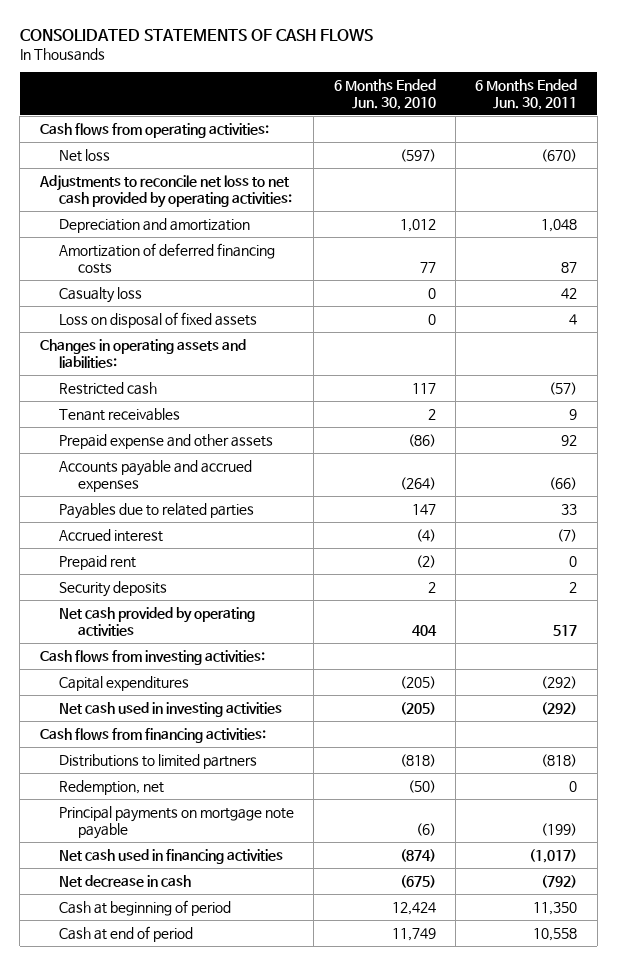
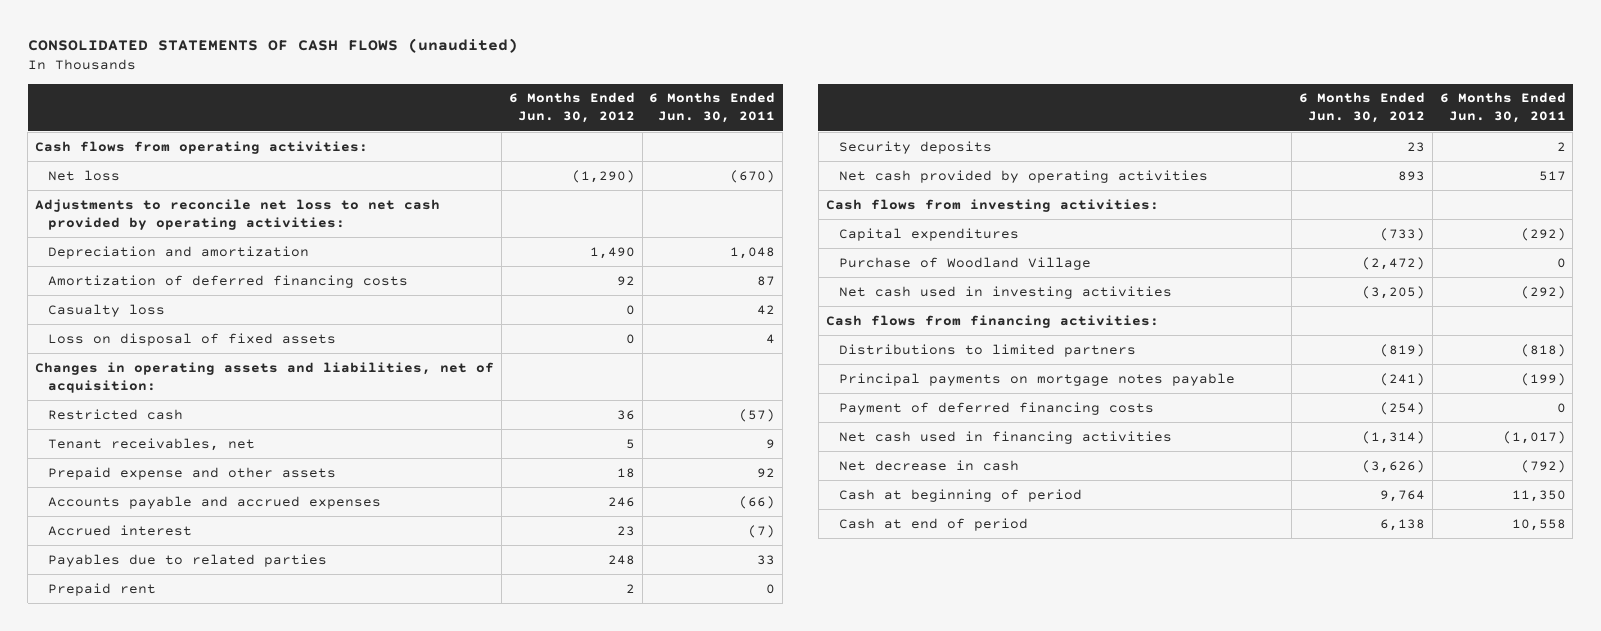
[19,28,373,41] CONSOLIDATED STATEMENTS OF CASH FLOWS -> [27,38,518,54] CONSOLIDATED STATEMENTS OF CASH FLOWS (unaudited)
[333,78,436,110] 6 Months Ended Jun. 30, 2010 -> none
none -> [508,92,635,124] 6 Months Ended Jun. 30, 2012
[39,338,246,368] Changes in operating assets and liabilities: -> [35,361,495,393] Changes in operating assets and liabilities, net of acquisition:
[59,407,181,421] Tenant receivables -> [48,437,256,451] Tenant receivables, net
[59,502,255,519] Payables due to related parties -> [48,553,328,567] Payables due to related parties
none -> [838,256,1091,270] Purchase of Woodland Village
[59,779,165,795] Redemption, net -> none
[59,805,295,839] Principal payments on mortgage note payable -> [838,372,1235,386] Principal payments on mortgage notes payable
none -> [838,401,1154,415] Payment of deferred financing costs

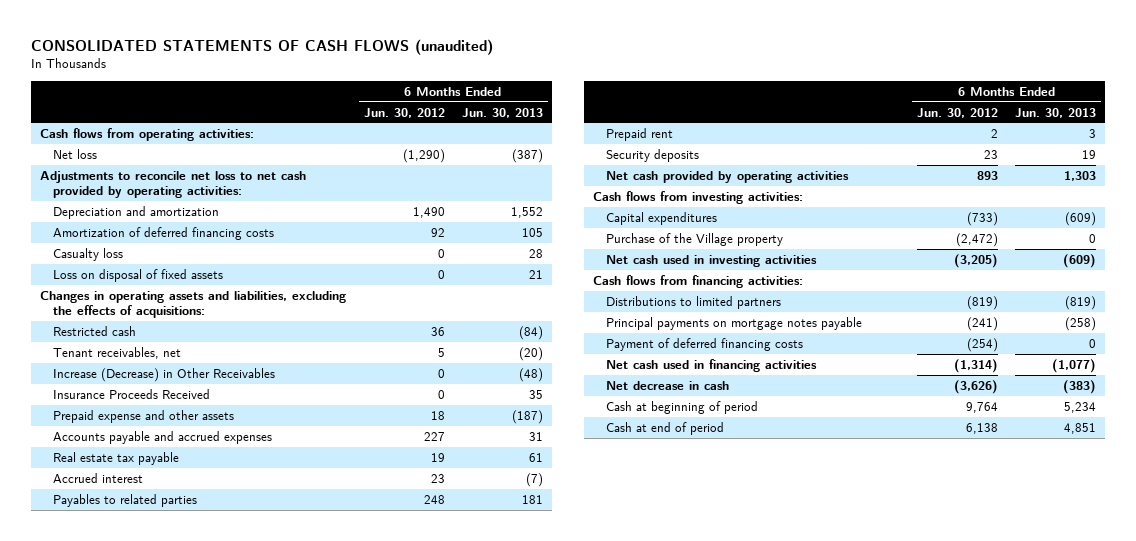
[649,92,776,124] 6 Months Ended Jun. 30, 2011 -> none
none -> [462,107,544,118] Jun. 30, 2013
[35,361,495,393] Changes in operating assets and liabilities, net of acquisition: -> [39,290,346,319] Changes in operating assets and liabilities, excluding the effects of acquisitions:
none -> [53,367,276,382] Increase (Decrease) in Other Receivables
none -> [53,388,211,399] Insurance Proceeds Received
[607,496,635,507] 246 -> [423,431,445,441] 227
none -> [53,451,180,465] Real estate tax payable
[48,553,328,567] Payables due to related parties -> [53,493,198,507] Payables to related parties
[838,256,1091,270] Purchase of Woodland Village -> [606,232,784,246] Purchase of the Village property

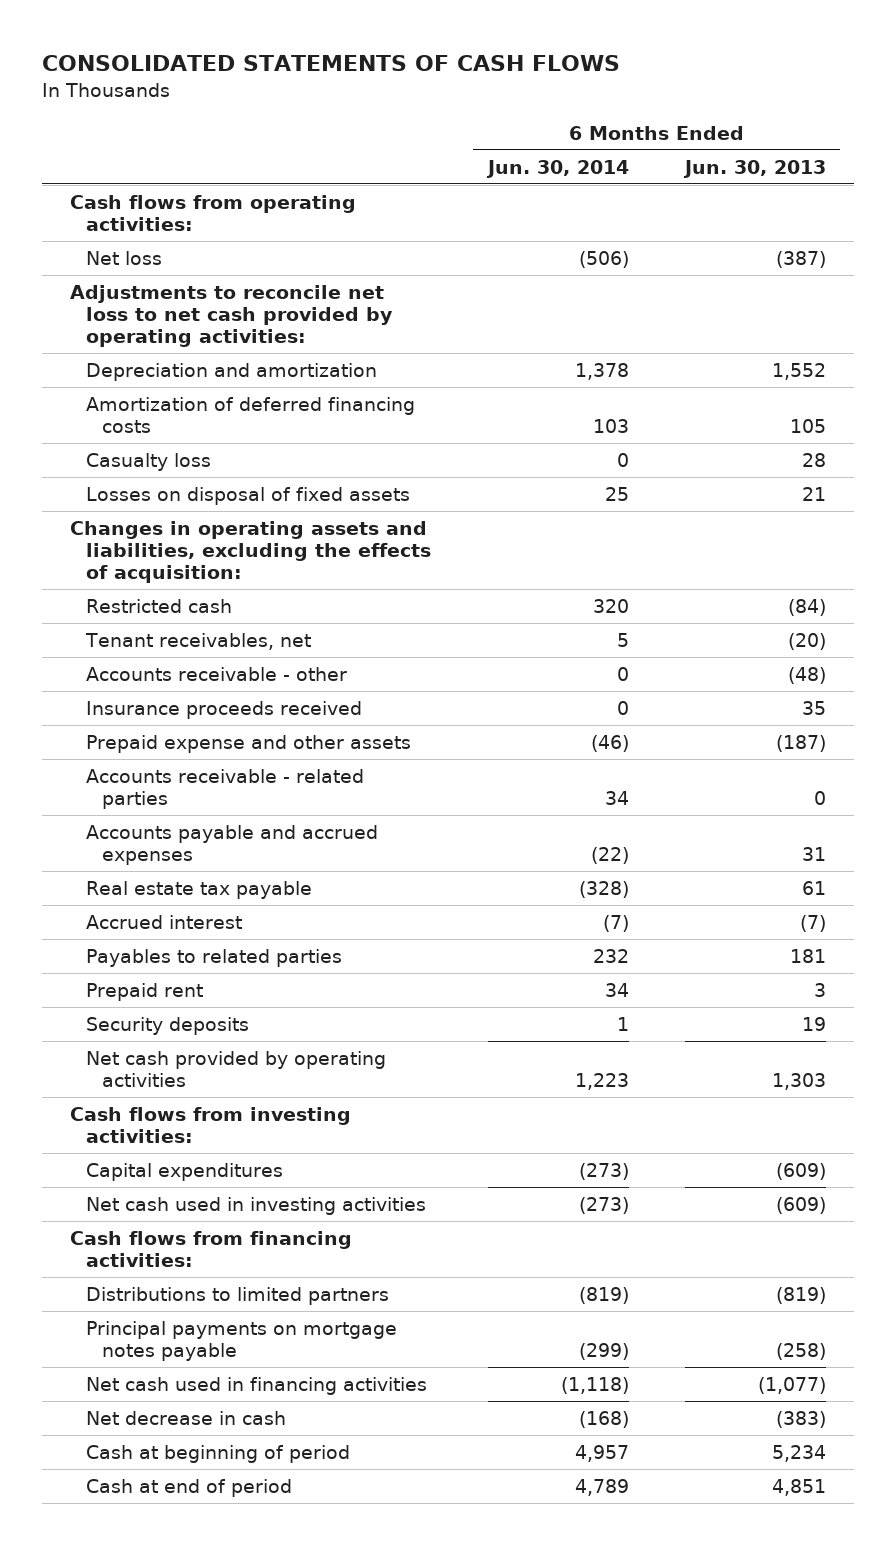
[30,38,493,55] CONSOLIDATED STATEMENTS OF CASH FLOWS (unaudited) -> [41,55,620,72] CONSOLIDATED STATEMENTS OF CASH FLOWS
[363,107,445,118] Jun. 30, 2012 -> none
none -> [485,159,629,178] Jun. 30, 2014
[53,268,224,282] Loss on disposal of fixed assets -> [85,486,410,505] Losses on disposal of fixed assets
[39,290,346,319] Changes in operating assets and liabilities, excluding the effects of acquisitions: -> [69,520,431,584] Changes in operating assets and liabilities, excluding the effects of acquisition:
[53,367,276,382] Increase (Decrease) in Other Receivables -> [85,666,347,681] Accounts receivable - other
[53,388,211,399] Insurance Proceeds Received -> [85,700,362,719] Insurance proceeds received
none -> [85,768,364,810] Accounts receivable - related parties
[606,232,784,246] Purchase of the Village property -> none
[606,337,804,351] Payment of deferred financing costs -> none

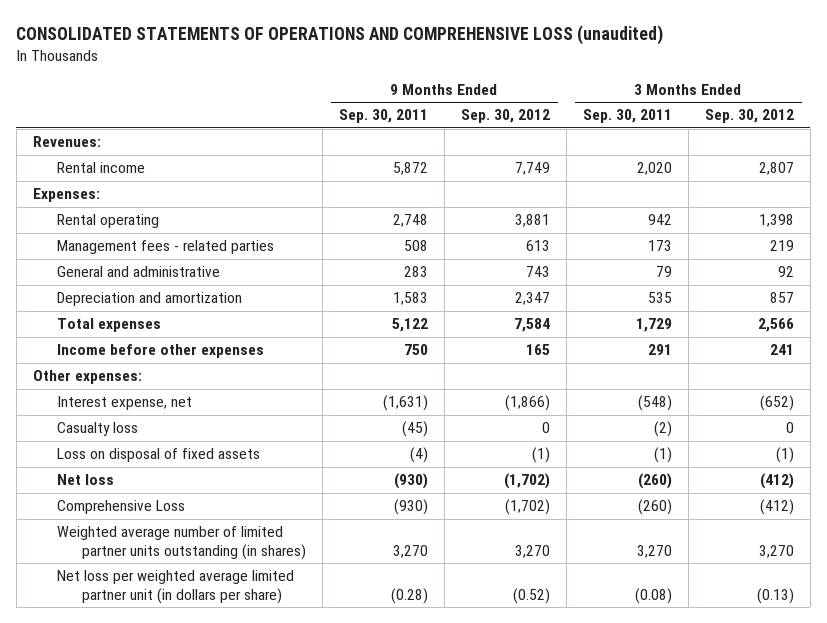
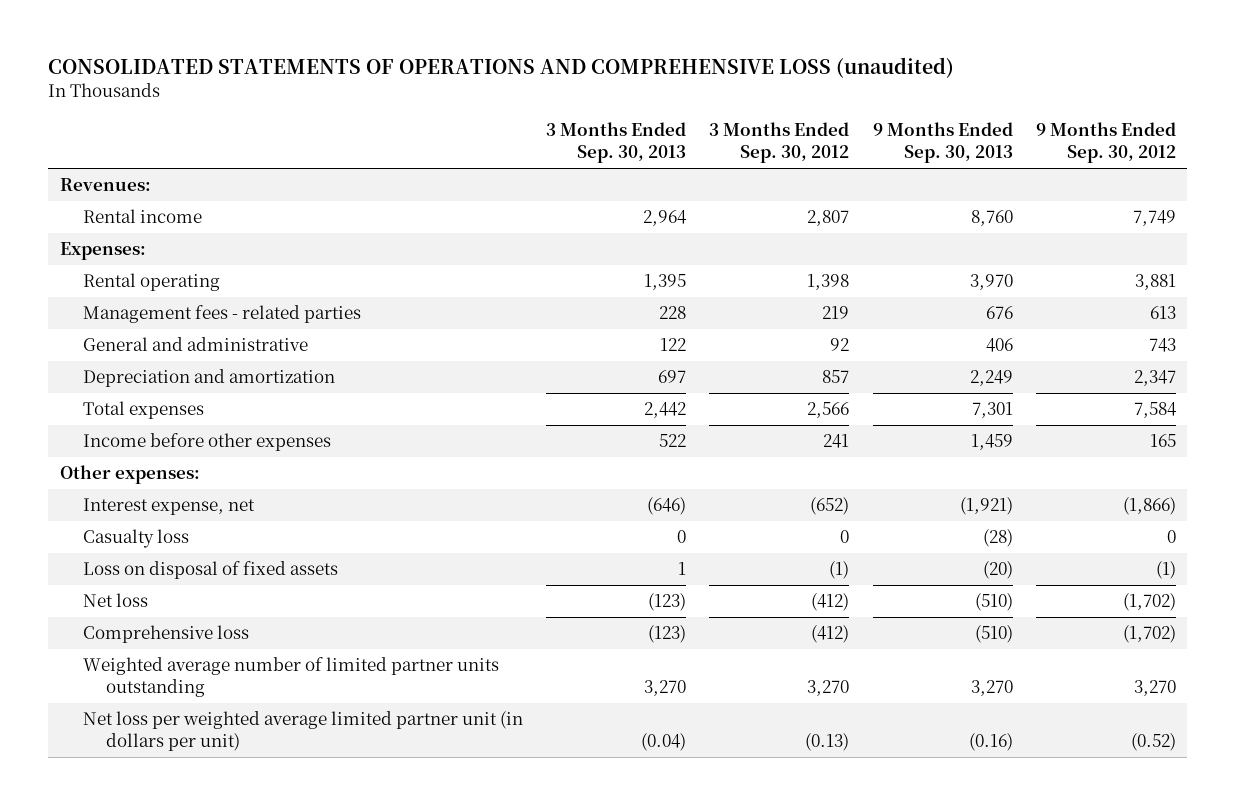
[338,109,428,124] Sep. 30, 2011 -> none
[582,109,672,124] Sep. 30, 2011 -> none
none -> [546,122,687,164] 3 Months Ended Sep. 30, 2013
none -> [872,122,1013,164] 9 Months Ended Sep. 30, 2013
[57,500,186,515] Comprehensive Loss -> [82,625,249,644] Comprehensive loss
[57,526,306,560] Weighted average number of limited partner units outstanding (in shares) -> [82,657,499,698] Weighted average number of limited partner units outstanding
[57,570,295,604] Net loss per weighted average limited partner unit (in dollars per share) -> [82,711,523,752] Net loss per weighted average limited partner unit (in dollars per unit)

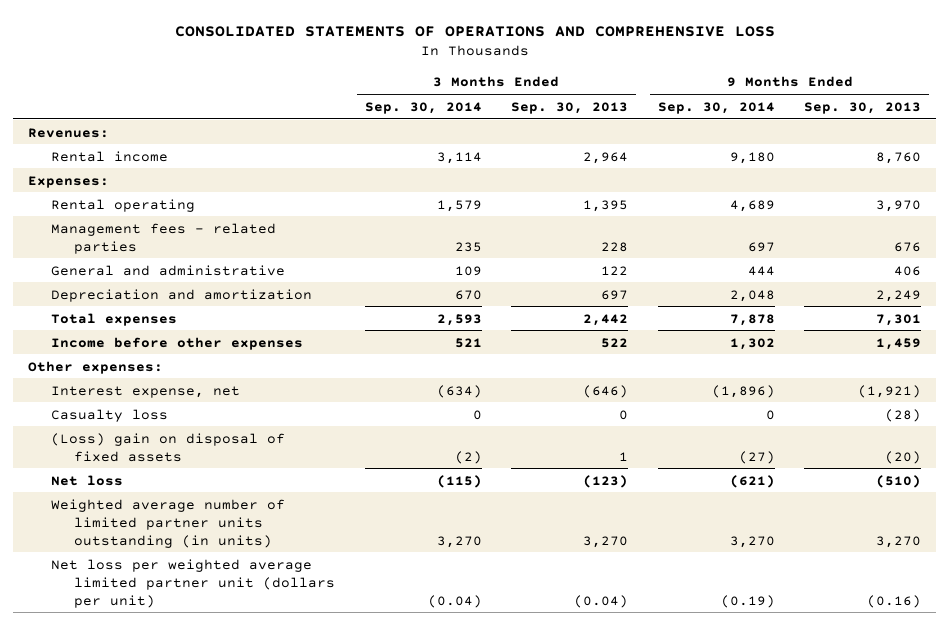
[48,57,955,79] CONSOLIDATED STATEMENTS OF OPERATIONS AND COMPREHENSIVE LOSS (unaudited) -> [174,25,775,37] CONSOLIDATED STATEMENTS OF OPERATIONS AND COMPREHENSIVE LOSS
[709,122,850,164] 3 Months Ended Sep. 30, 2012 -> none
[1035,122,1176,164] 9 Months Ended Sep. 30, 2012 -> none
none -> [364,101,482,114] Sep. 30, 2014
none -> [657,101,775,114] Sep. 30, 2014
[82,561,338,580] Loss on disposal of fixed assets -> [51,432,286,462] (Loss) gain on disposal of fixed assets
[82,625,249,644] Comprehensive loss -> none
[82,657,499,698] Weighted average number of limited partner units outstanding -> [51,498,286,548] Weighted average number of limited partner units outstanding (in units)
[82,711,523,752] Net loss per weighted average limited partner unit (in dollars per unit) -> [51,558,336,608] Net loss per weighted average limited partner unit (dollars per unit)

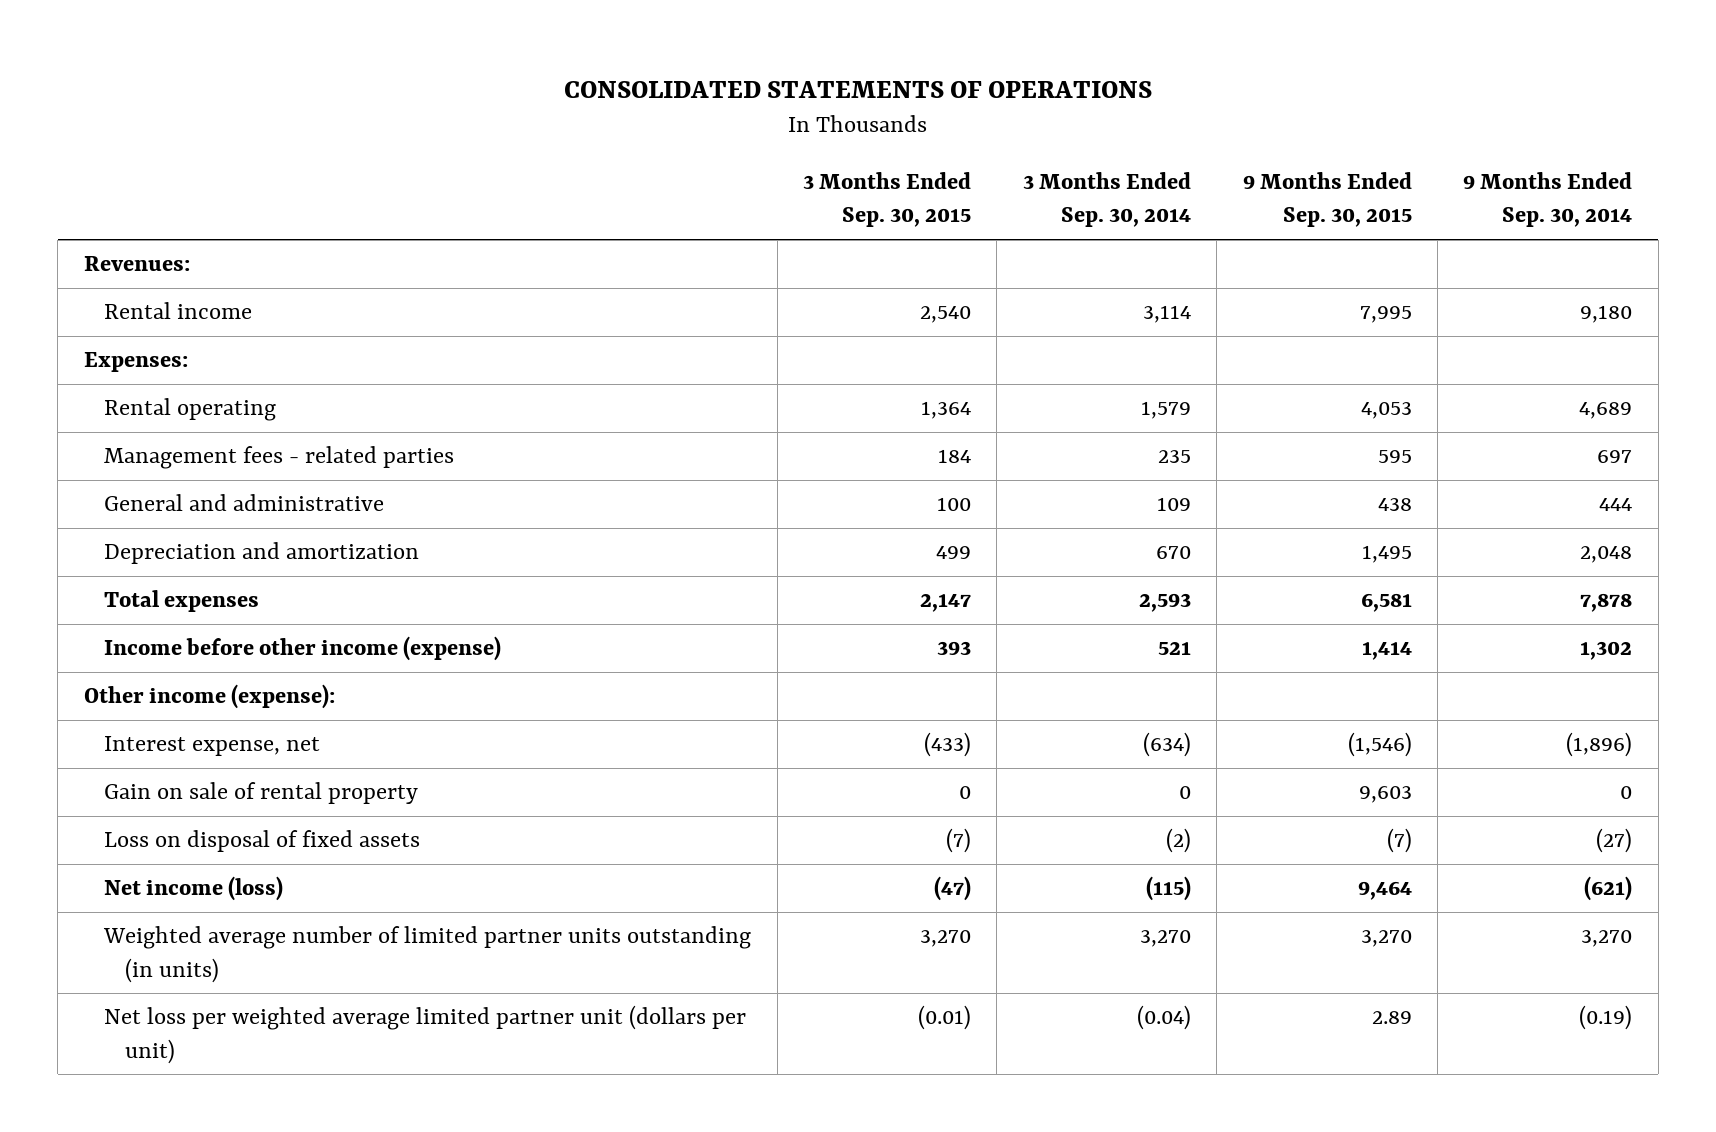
[174,25,775,37] CONSOLIDATED STATEMENTS OF OPERATIONS AND COMPREHENSIVE LOSS -> [563,80,1152,98] CONSOLIDATED STATEMENTS OF OPERATIONS
[511,101,629,114] Sep. 30, 2013 -> none
[804,101,922,114] Sep. 30, 2013 -> none
none -> [803,172,972,228] 3 Months Ended Sep. 30, 2015
none -> [1242,172,1412,228] 9 Months Ended Sep. 30, 2015
[51,336,304,350] Income before other expenses -> [104,636,502,662] Income before other income (expense)
[27,360,163,374] Other expenses: -> [83,684,335,710] Other income (expense):
[51,408,169,422] Casualty loss -> none
none -> [104,782,419,805] Gain on sale of rental property
[51,432,286,462] (Loss) gain on disposal of fixed assets -> [104,830,421,853] Loss on disposal of fixed assets
[51,474,124,486] Net loss -> [104,876,284,902] Net income (loss)

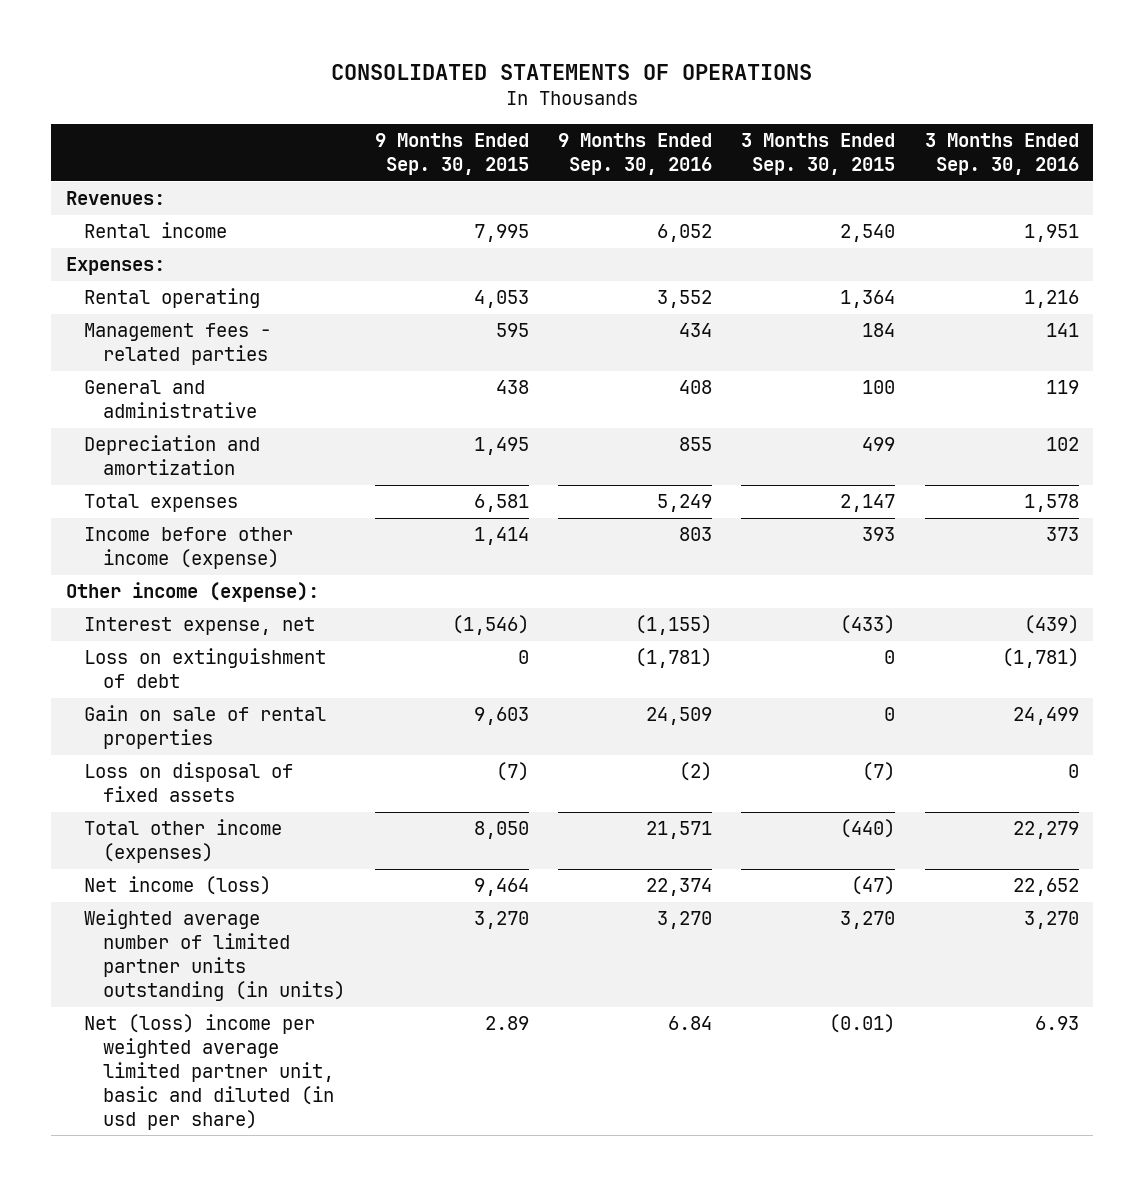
[1022,172,1191,228] 3 Months Ended Sep. 30, 2014 -> none
[1463,172,1633,228] 9 Months Ended Sep. 30, 2014 -> none
none -> [557,133,712,175] 9 Months Ended Sep. 30, 2016
none -> [924,133,1079,175] 3 Months Ended Sep. 30, 2016
none -> [84,648,327,689] Loss on extinguishment of debt
[104,782,419,805] Gain on sale of rental property -> [84,705,327,750] Gain on sale of rental properties
none -> [84,819,283,864] Total other income (expenses)
[104,1005,747,1064] Net loss per weighted average limited partner unit (dollars per unit) -> [84,1014,335,1130] Net (loss) income per weighted average limited partner unit, basic and diluted (in usd per share)

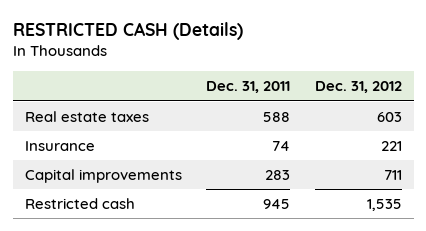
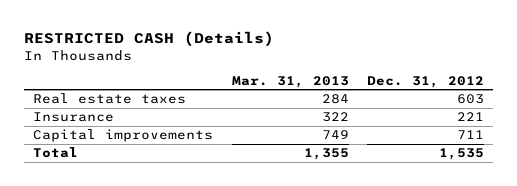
[206,81,291,94] Dec. 31, 2011 -> none
none -> [231,75,349,88] Mar. 31, 2013
[24,198,135,210] Restricted cash -> [33,147,79,159] Total

